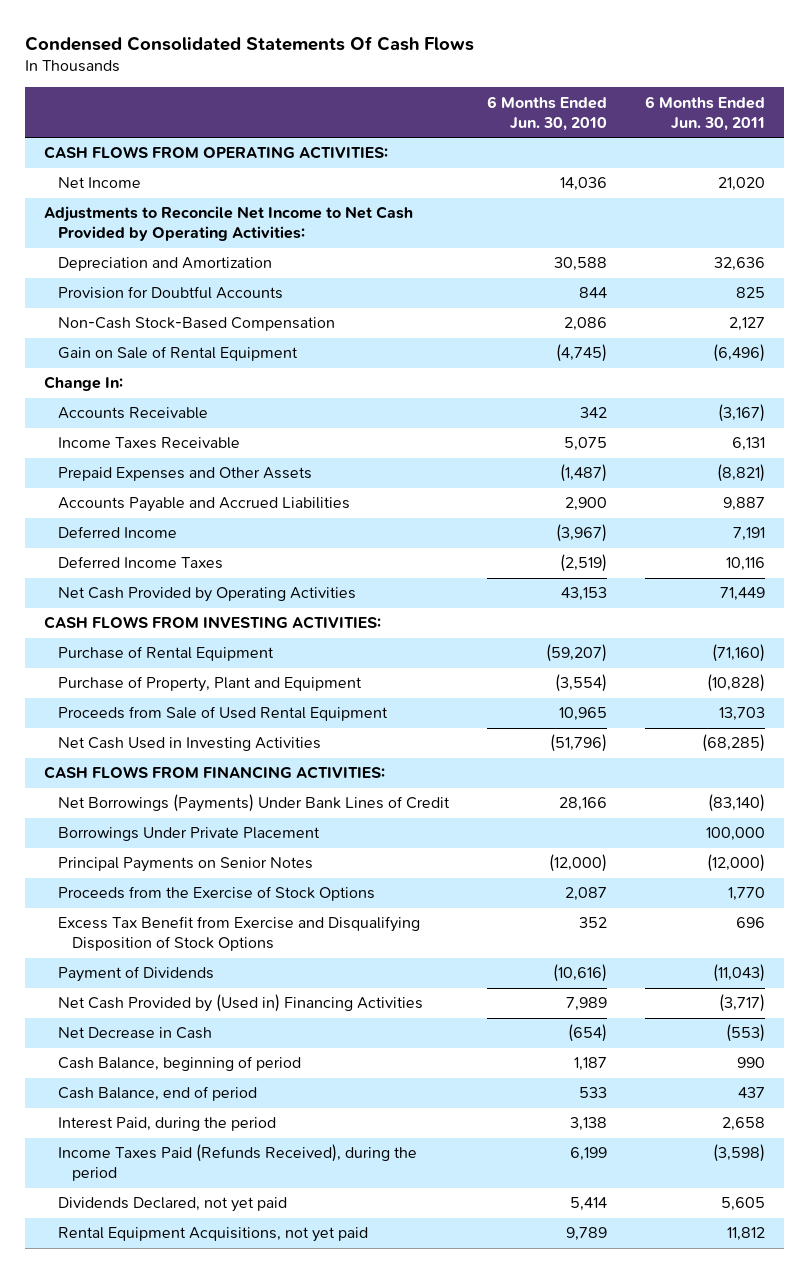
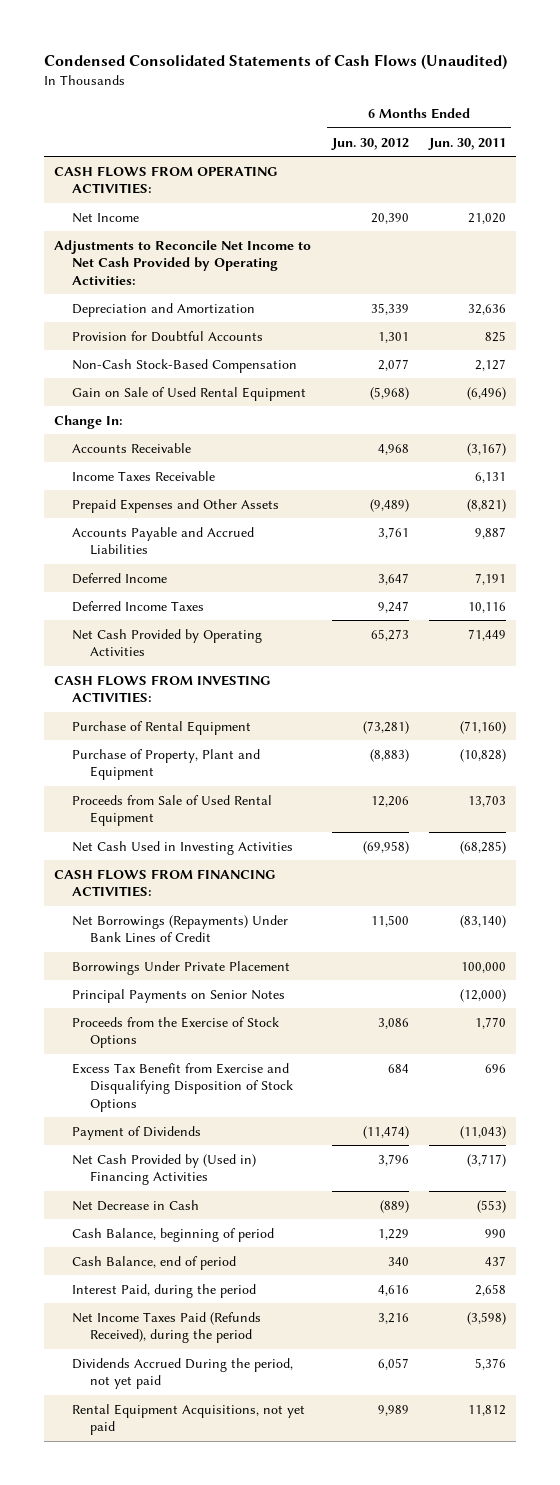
[24,35,474,51] Condensed Consolidated Statements Of Cash Flows -> [44,54,508,71] Condensed Consolidated Statements of Cash Flows (Unaudited)
[487,95,608,131] 6 Months Ended Jun. 30, 2010 -> none
none -> [330,137,409,150] Jun. 30, 2012
[58,346,299,362] Gain on Sale of Rental Equipment -> [72,386,307,401] Gain on Sale of Used Rental Equipment
[58,794,451,813] Net Borrowings (Payments) Under Bank Lines of Credit -> [72,914,289,944] Net Borrowings (Repayments) Under Bank Lines of Credit
[58,1144,418,1182] Income Taxes Paid (Refunds Received), during the period -> [72,1311,262,1344] Net Income Taxes Paid (Refunds Received), during the period
[58,1197,288,1213] Dividends Declared, not yet paid -> [72,1357,294,1390] Dividends Accrued During the period, not yet paid
[721,1197,766,1212] 5,605 -> [474,1357,506,1370] 5,376

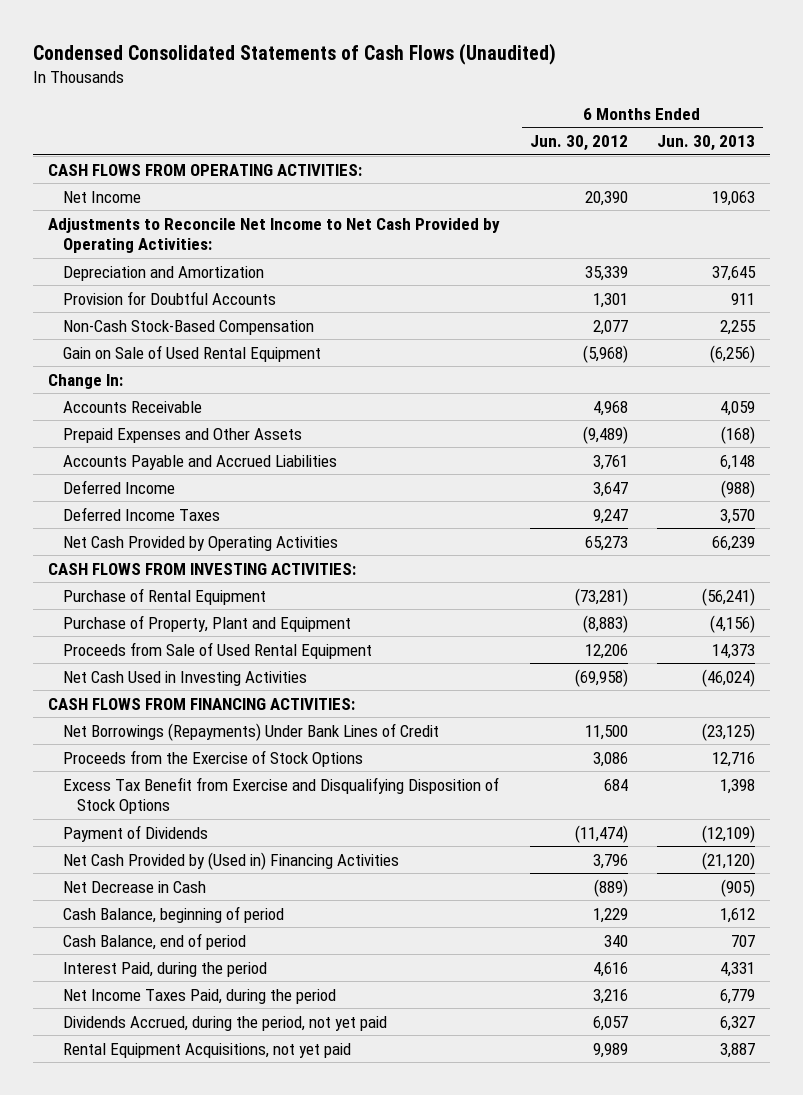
[427,137,506,150] Jun. 30, 2011 -> none
none -> [657,135,756,152] Jun. 30, 2013
[72,470,216,481] Income Taxes Receivable -> none
[72,960,291,975] Borrowings Under Private Placement -> none
[72,988,286,1003] Principal Payments on Senior Notes -> none
[72,1311,262,1344] Net Income Taxes Paid (Refunds Received), during the period -> [62,988,336,1004] Net Income Taxes Paid, during the period
[72,1357,294,1390] Dividends Accrued During the period, not yet paid -> [62,1015,387,1031] Dividends Accrued, during the period, not yet paid

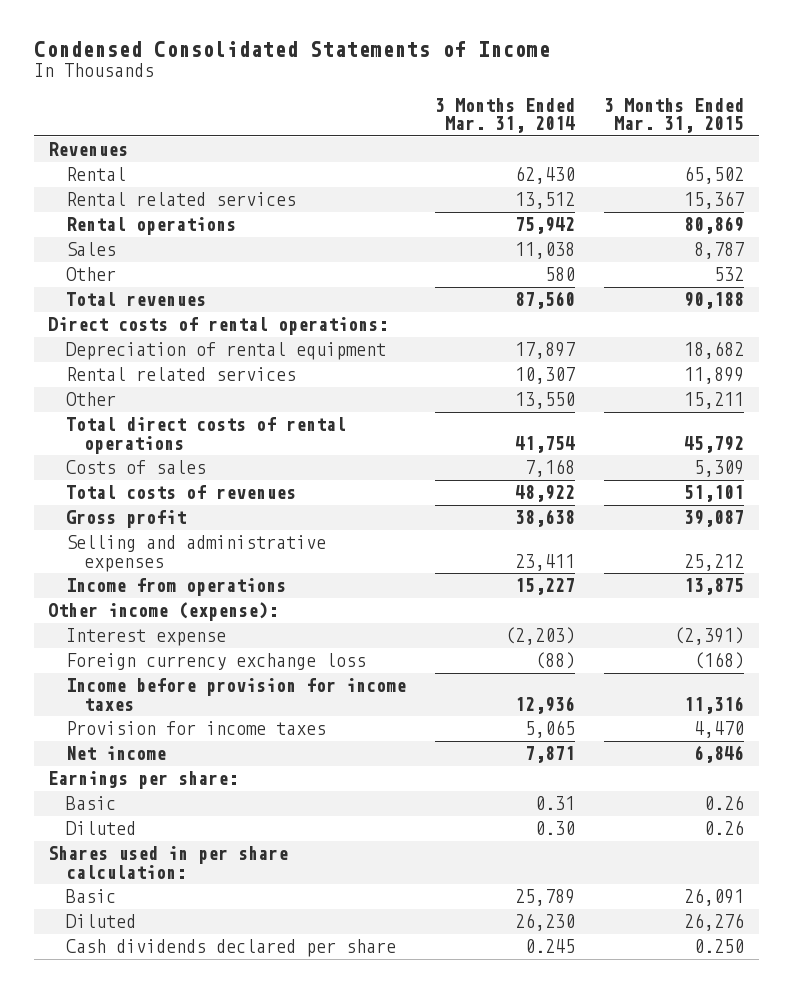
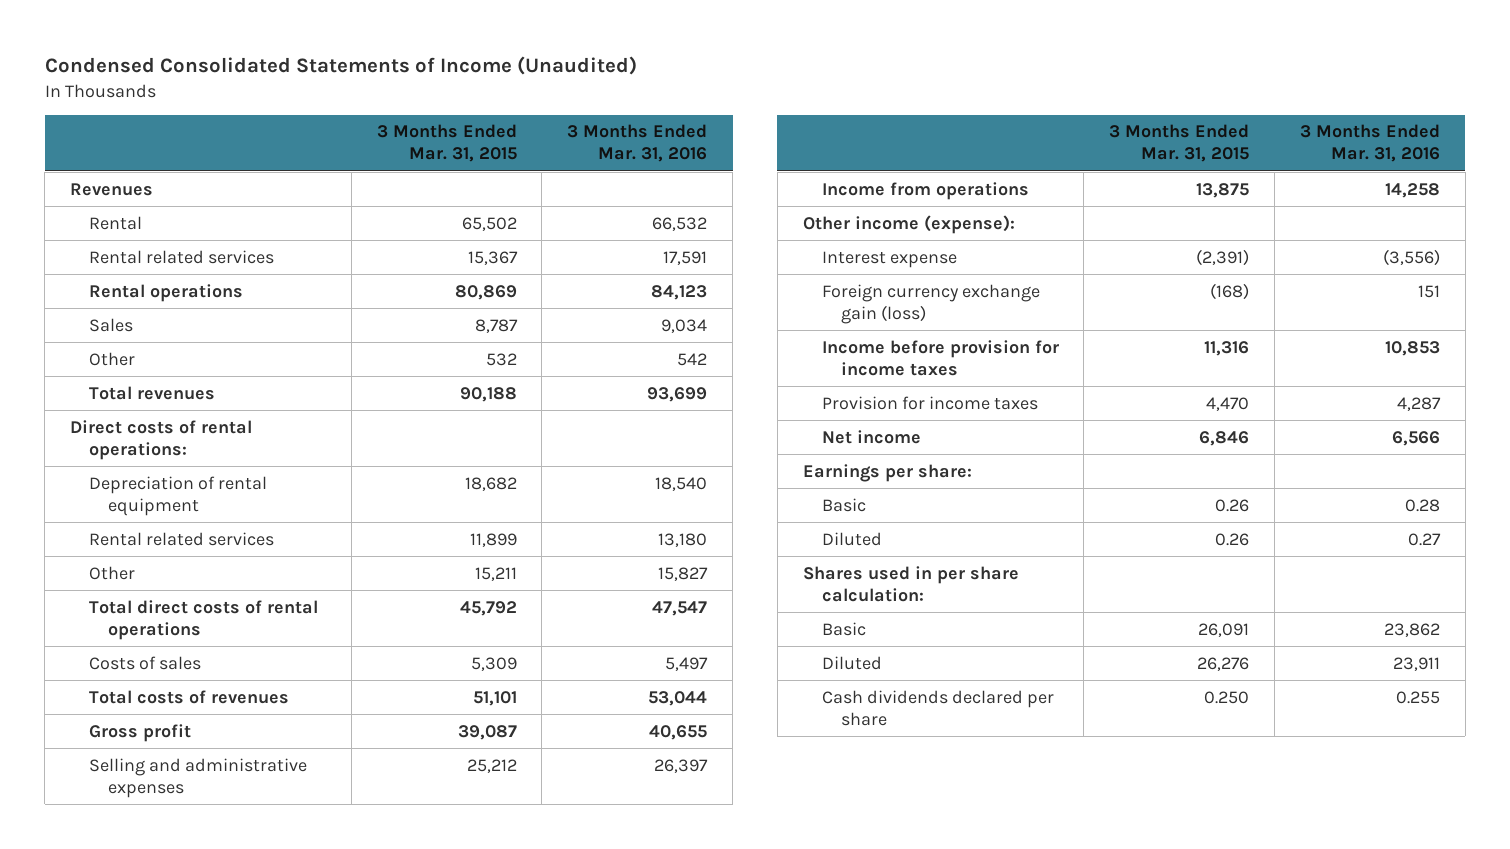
[33,40,550,57] Condensed Consolidated Statements of Income -> [44,56,637,76] Condensed Consolidated Statements of Income (Unaudited)
[435,97,576,134] 3 Months Ended Mar. 31, 2014 -> none
none -> [567,124,708,163] 3 Months Ended Mar. 31, 2016
[65,653,366,671] Foreign currency exchange loss -> [821,283,1040,324] Foreign currency exchange gain (loss)

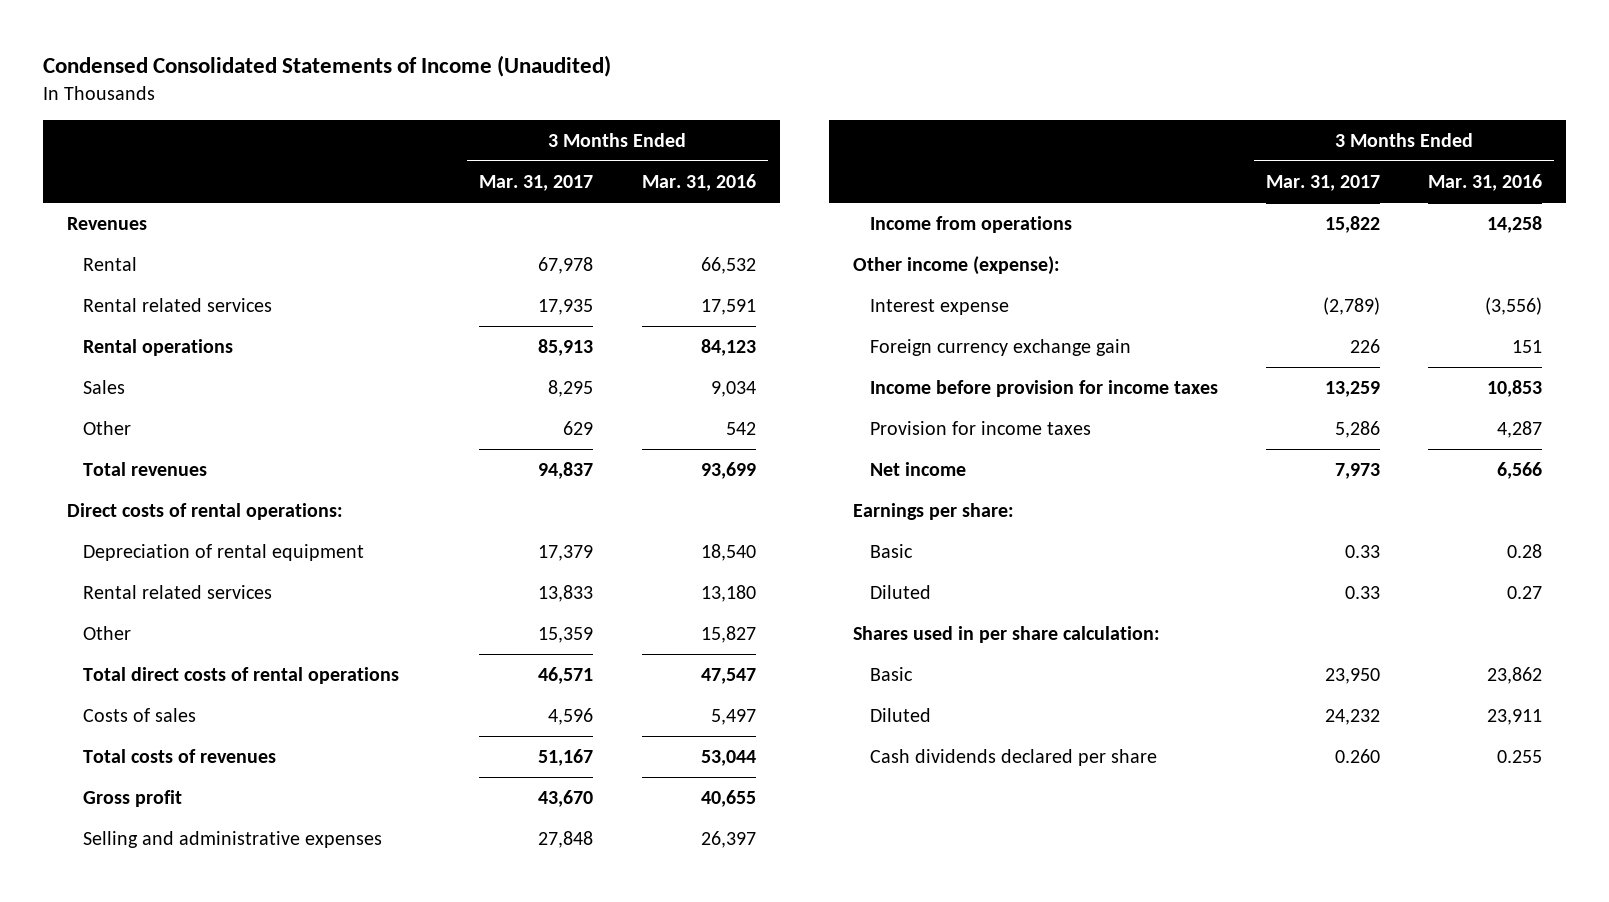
[376,124,517,163] 3 Months Ended Mar. 31, 2015 -> none
none -> [479,175,594,192] Mar. 31, 2017
[821,283,1040,324] Foreign currency exchange gain (loss) -> [869,339,1131,357] Foreign currency exchange gain

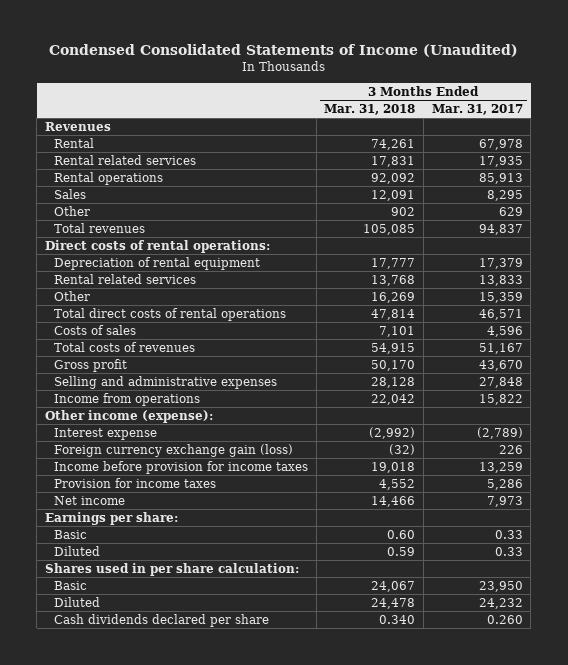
[641,174,756,192] Mar. 31, 2016 -> none
none -> [324,104,416,116] Mar. 31, 2018
[869,339,1131,357] Foreign currency exchange gain -> [53,443,293,457] Foreign currency exchange gain (loss)

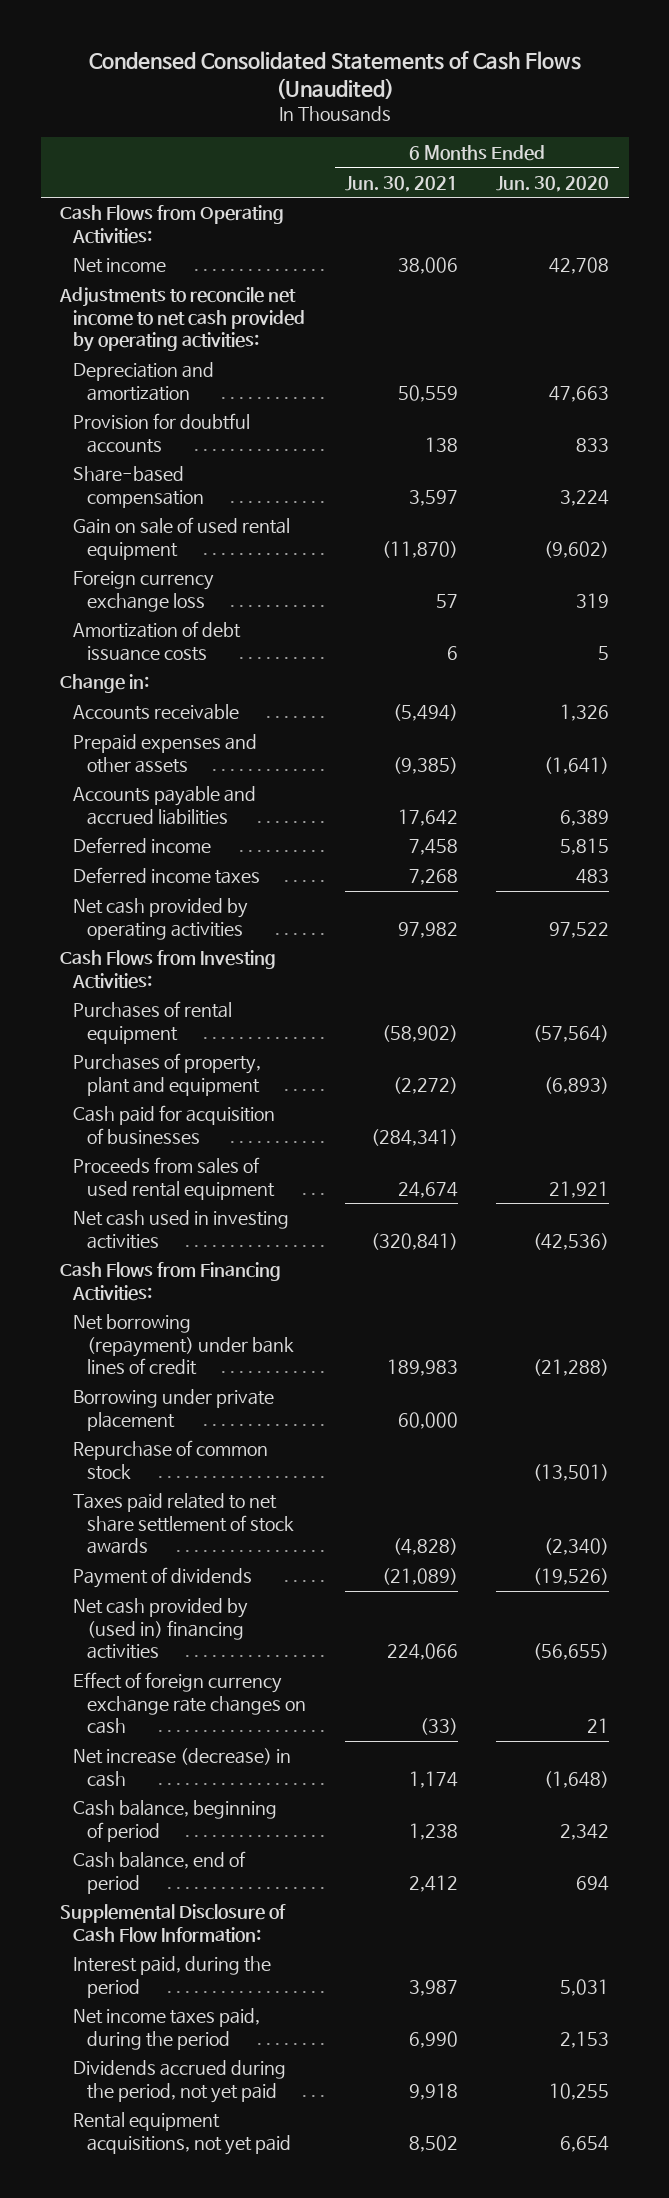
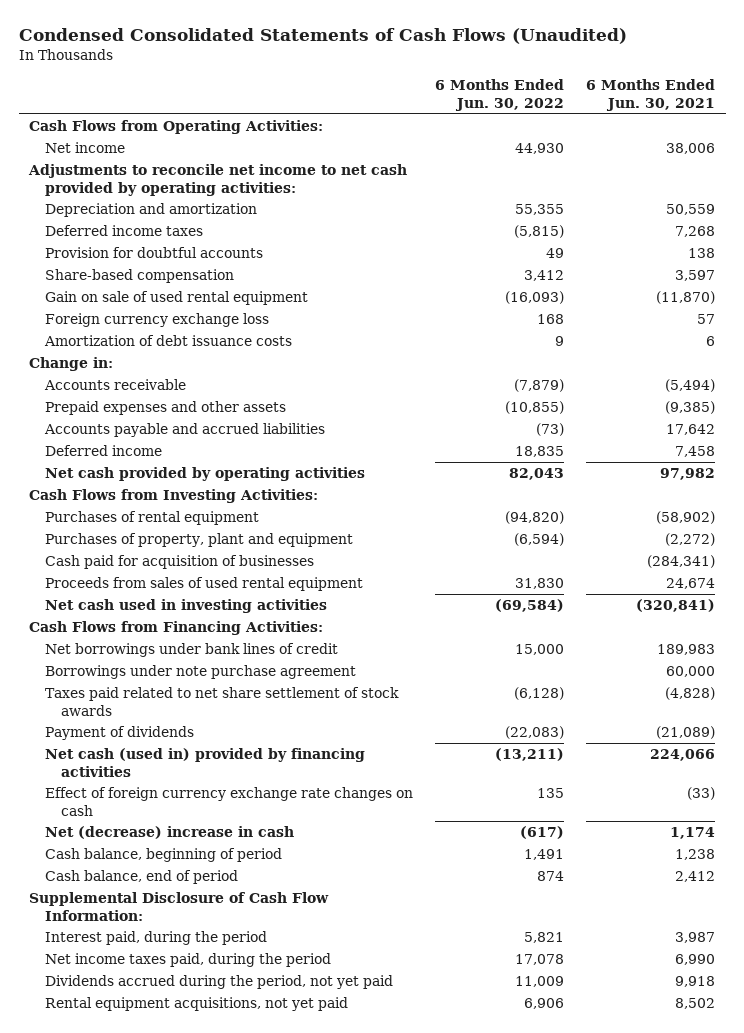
[496,175,610,192] Jun. 30, 2020 -> none
none -> [435,79,565,111] 6 Months Ended Jun. 30, 2022
[73,867,261,885] Deferred income taxes -> [45,225,204,237] Deferred income taxes
[73,1389,275,1431] Borrowing under private placement -> none
[73,1440,269,1480] Repurchase of common stock -> none
[73,1314,295,1376] Net borrowing (repayment) under bank lines of credit -> [45,643,339,658] Net borrowings under bank lines of credit
none -> [45,665,357,680] Borrowings under note purchase agreement
[73,1598,249,1660] Net cash provided by (used in) financing activities -> [45,748,366,777] Net cash (used in) provided by financing activities
[73,1748,292,1787] Net increase (decrease) in cash -> [45,826,295,840] Net (decrease) increase in cash

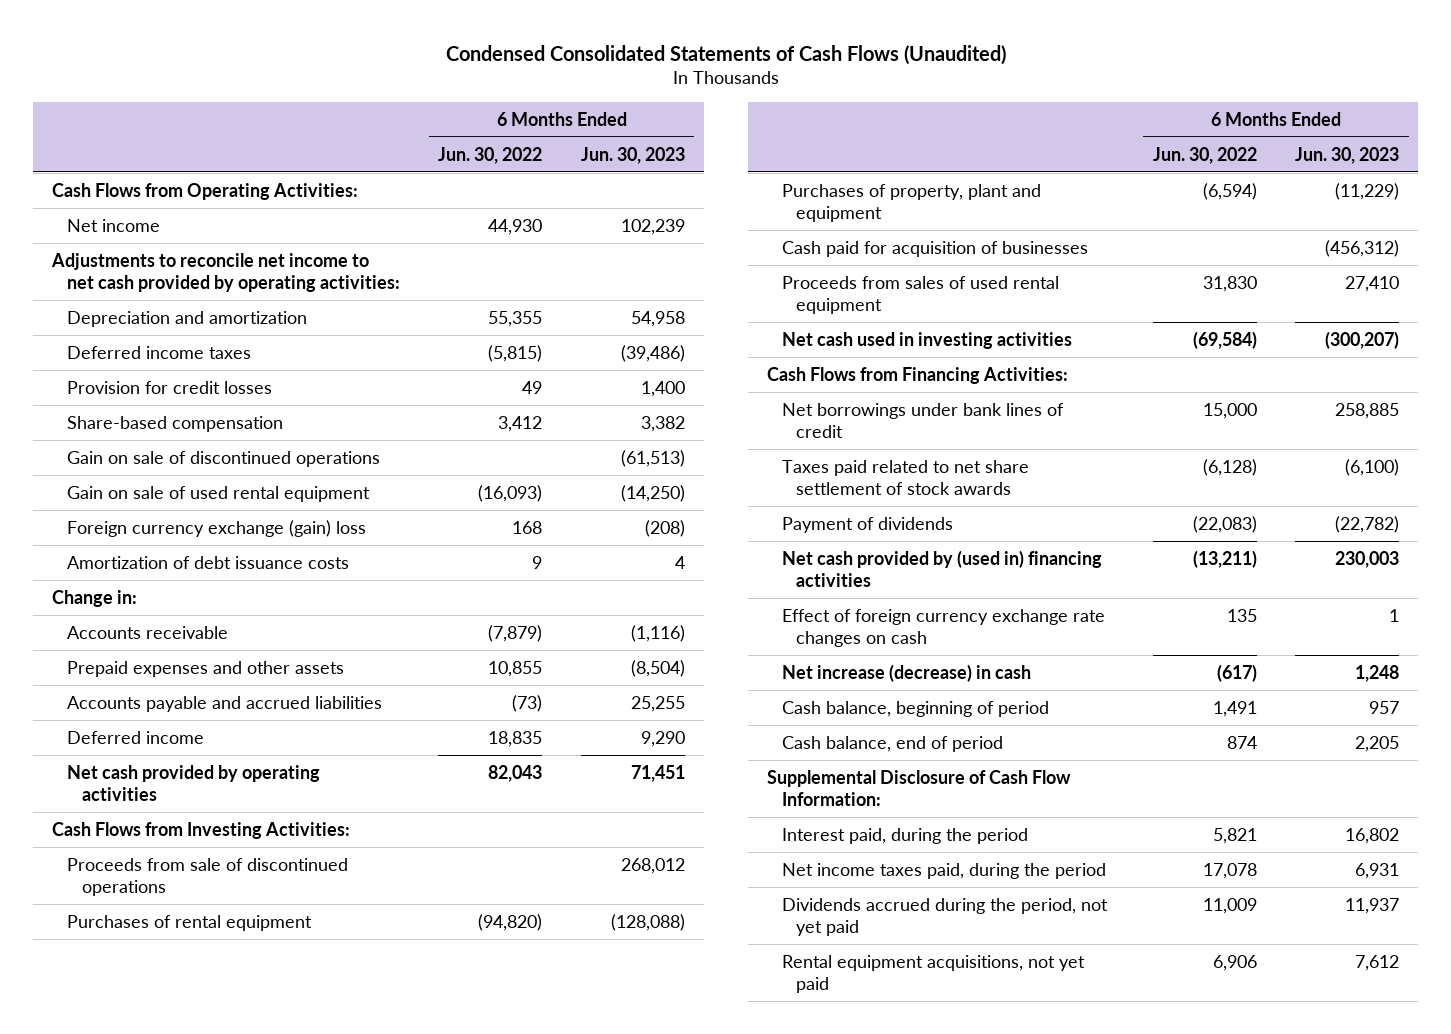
[585,79,715,111] 6 Months Ended Jun. 30, 2021 -> none
none -> [580,146,685,164] Jun. 30, 2023
[45,247,264,259] Provision for doubtful accounts -> [67,380,273,394] Provision for credit losses
none -> [67,450,381,467] Gain on sale of discontinued operations
[45,313,270,328] Foreign currency exchange loss -> [67,519,367,537] Foreign currency exchange (gain) loss
[505,401,565,415] (10,855) -> [488,660,543,677] 10,855
none -> [67,857,349,896] Proceeds from sale of discontinued operations
[45,665,357,680] Borrowings under note purchase agreement -> none
[45,748,366,777] Net cash (used in) provided by financing activities -> [781,549,1102,587] Net cash provided by (used in) financing activities
[45,826,295,840] Net (decrease) increase in cash -> [781,663,1031,682] Net increase (decrease) in cash

